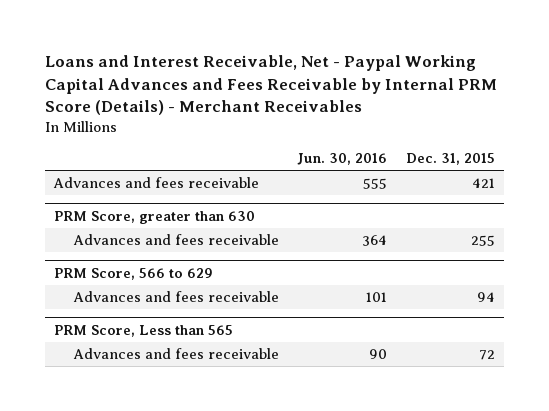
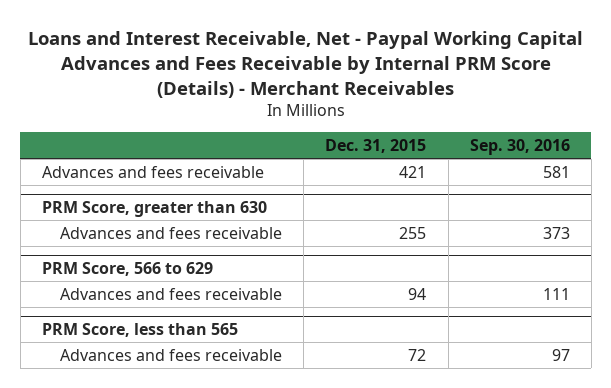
[297,152,388,165] Jun. 30, 2016 -> none
none -> [469,138,570,155] Sep. 30, 2016
[54,324,234,337] PRM Score, Less than 565 -> [41,322,238,337] PRM Score, less than 565

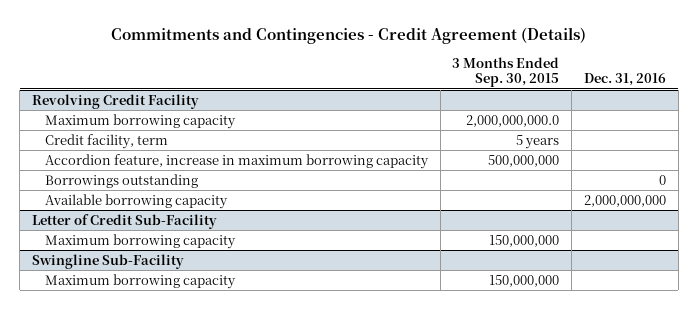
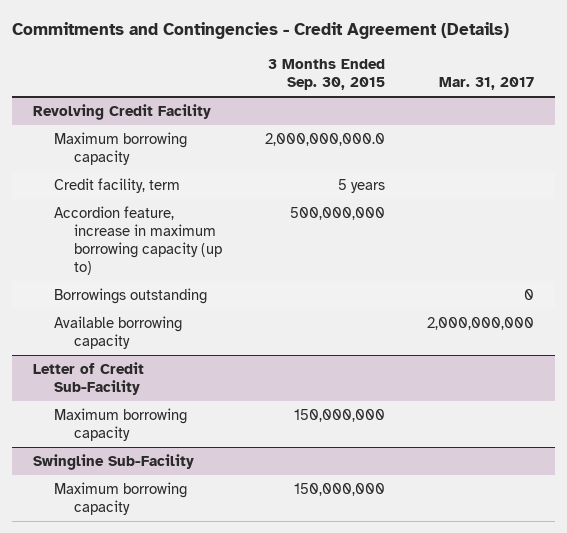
[583,73,666,87] Dec. 31, 2016 -> none
none -> [438,76,534,90] Mar. 31, 2017
[44,153,429,169] Accordion feature, increase in maximum borrowing capacity -> [53,206,223,275] Accordion feature, increase in maximum borrowing capacity (up to)

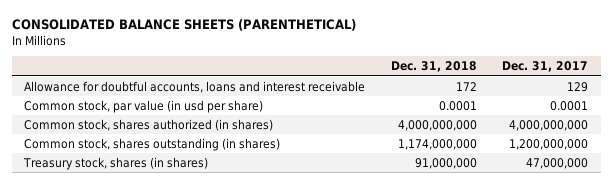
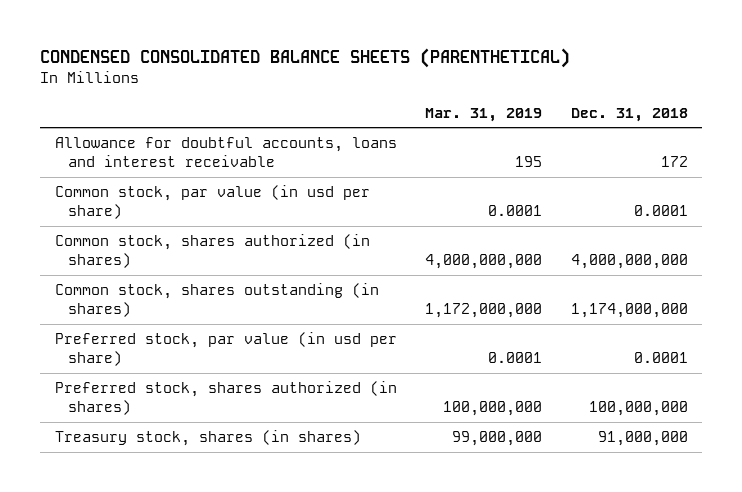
[11,19,356,32] CONSOLIDATED BALANCE SHEETS (PARENTHETICAL) -> [40,48,571,69] CONDENSED CONSOLIDATED BALANCE SHEETS (PARENTHETICAL)
[502,61,589,73] Dec. 31, 2017 -> none
none -> [425,107,543,122] Mar. 31, 2019
none -> [54,332,397,367] Preferred stock, par value (in usd per share)
none -> [54,381,397,416] Preferred stock, shares authorized (in shares)

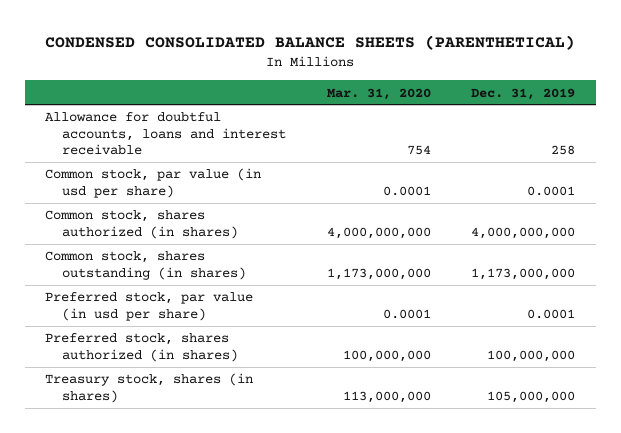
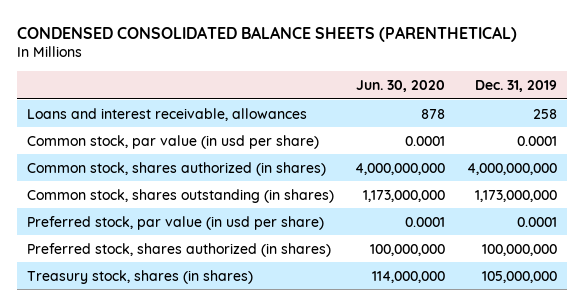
[326,87,431,100] Mar. 31, 2020 -> none
none -> [356,80,446,93] Jun. 30, 2020
[45,112,287,156] Allowance for doubtful accounts, loans and interest receivable -> [27,107,308,121] Loans and interest receivable, allowances

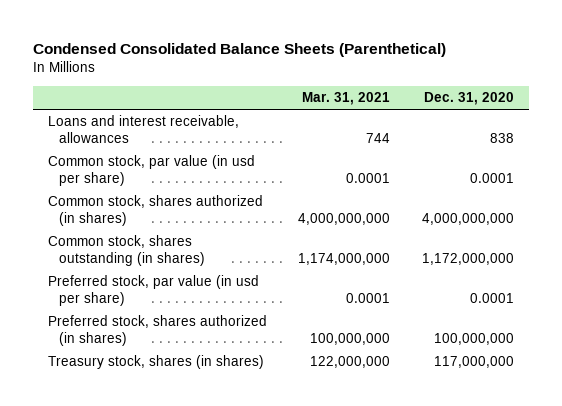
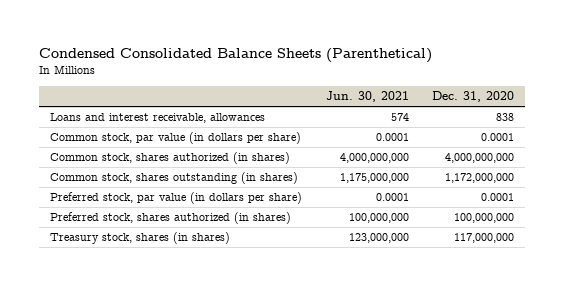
[302,92,391,106] Mar. 31, 2021 -> none
none -> [325,91,409,103] Jun. 30, 2021
[48,155,256,187] Common stock, par value (in usd per share) -> [50,132,302,145] Common stock, par value (in dollars per share)
[48,275,260,307] Preferred stock, par value (in usd per share) -> [50,192,303,205] Preferred stock, par value (in dollars per share)

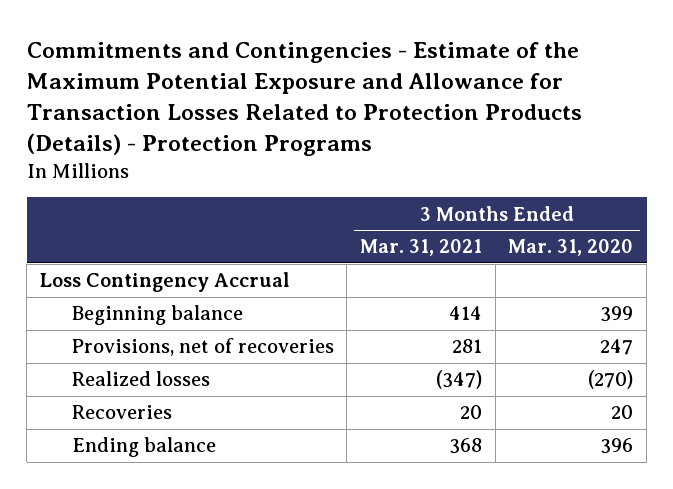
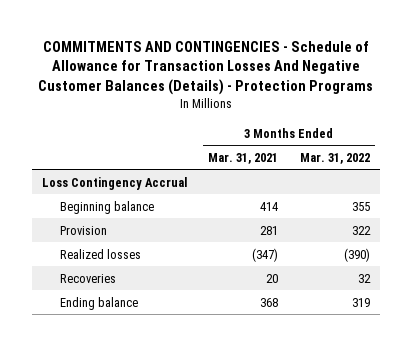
[26,41,582,156] Commitments and Contingencies - Estimate of the Maximum Potential Exposure and Allowance for Transaction Losses Related to Protection Products (Details) - Protection Programs -> [37,40,373,96] COMMITMENTS AND CONTINGENCIES - Schedule of Allowance for Transaction Losses And Negative Customer Balances (Details) - Protection Programs
[508,239,634,257] Mar. 31, 2020 -> none
none -> [299,152,370,164] Mar. 31, 2022
[71,338,334,357] Provisions, net of recoveries -> [59,225,107,235] Provision

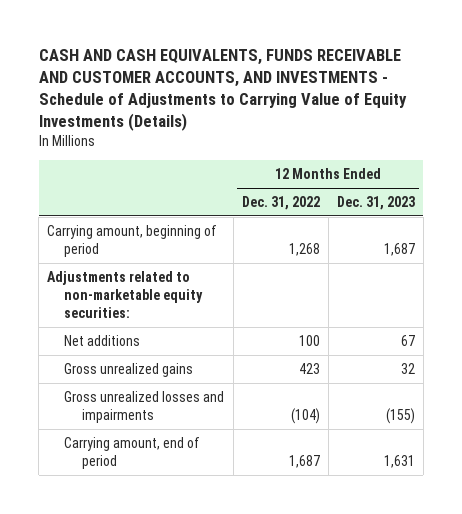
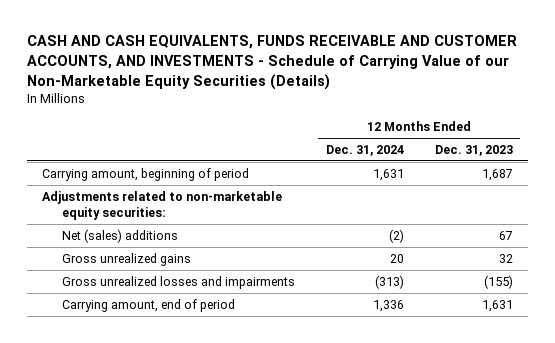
[38,48,407,131] CASH AND CASH EQUIVALENTS, FUNDS RECEIVABLE AND CUSTOMER ACCOUNTS, AND INVESTMENTS - Schedule of Adjustments to Carrying Value of Equity Investments (Details) -> [26,35,517,90] CASH AND CASH EQUIVALENTS, FUNDS RECEIVABLE AND CUSTOMER ACCOUNTS, AND INVESTMENTS - Schedule of Carrying Value of our Non-Marketable Equity Securities (Details)
[241,196,320,211] Dec. 31, 2022 -> none
none -> [325,144,404,156] Dec. 31, 2024
[64,334,141,346] Net additions -> [61,228,178,243] Net (sales) additions

